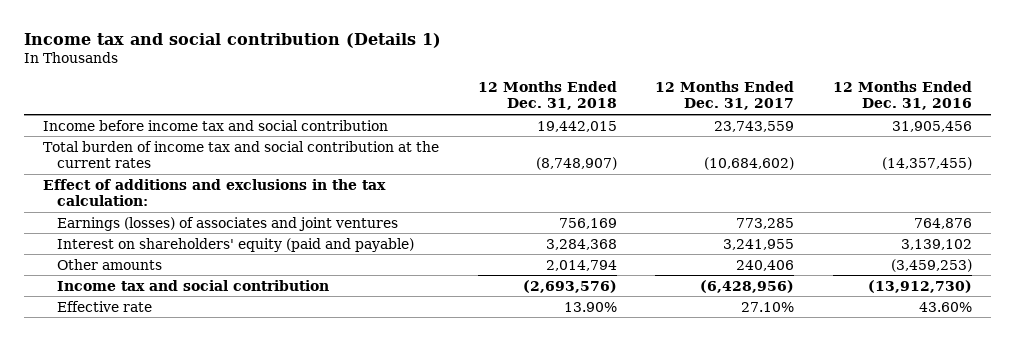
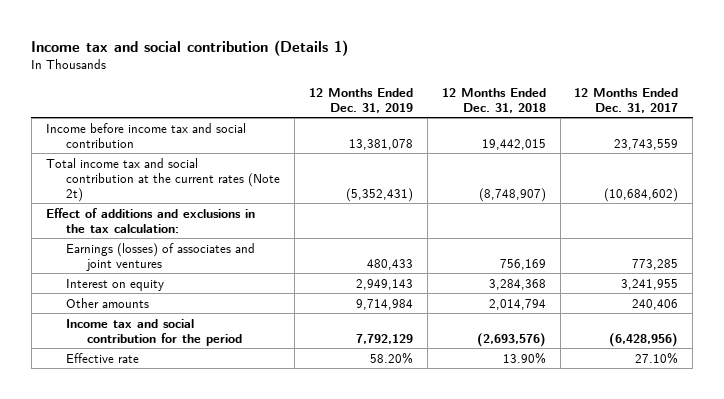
[832,81,972,111] 12 Months Ended Dec. 31, 2016 -> none
none -> [309,87,414,113] 12 Months Ended Dec. 31, 2019
[43,140,440,168] Total burden of income tax and social contribution at the current rates -> [45,157,281,202] Total income tax and social contribution at the current rates (Note 2t)
[57,237,415,252] Interest on shareholders' equity (paid and payable) -> [66,278,165,291] Interest on equity
[57,279,330,291] Income tax and social contribution -> [66,318,242,346] Income tax and social contribution for the period

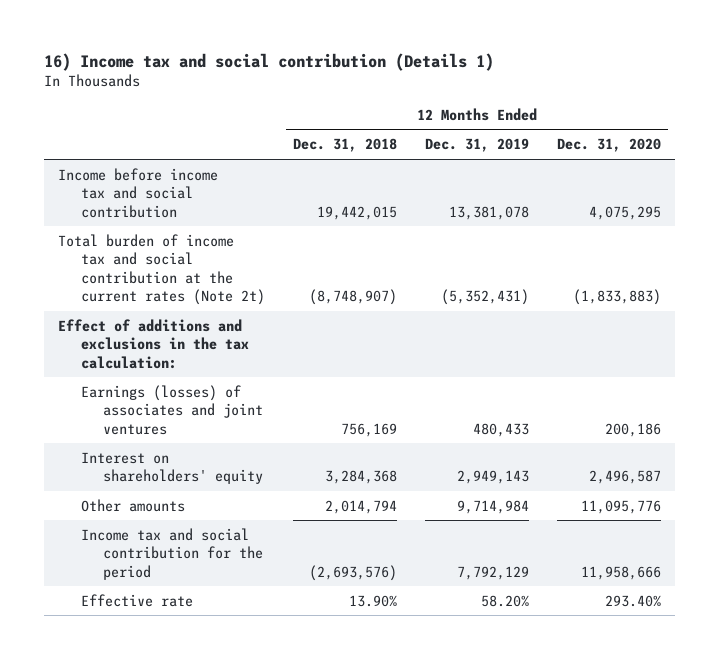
[31,39,349,56] Income tax and social contribution (Details 1) -> [44,52,495,71] 16) Income tax and social contribution (Details 1)
[574,87,679,113] 12 Months Ended Dec. 31, 2017 -> none
none -> [556,138,661,153] Dec. 31, 2020
[45,157,281,202] Total income tax and social contribution at the current rates (Note 2t) -> [58,233,265,306] Total burden of income tax and social contribution at the current rates (Note 2t)
[66,278,165,291] Interest on equity -> [80,451,263,485] Interest on shareholders' equity

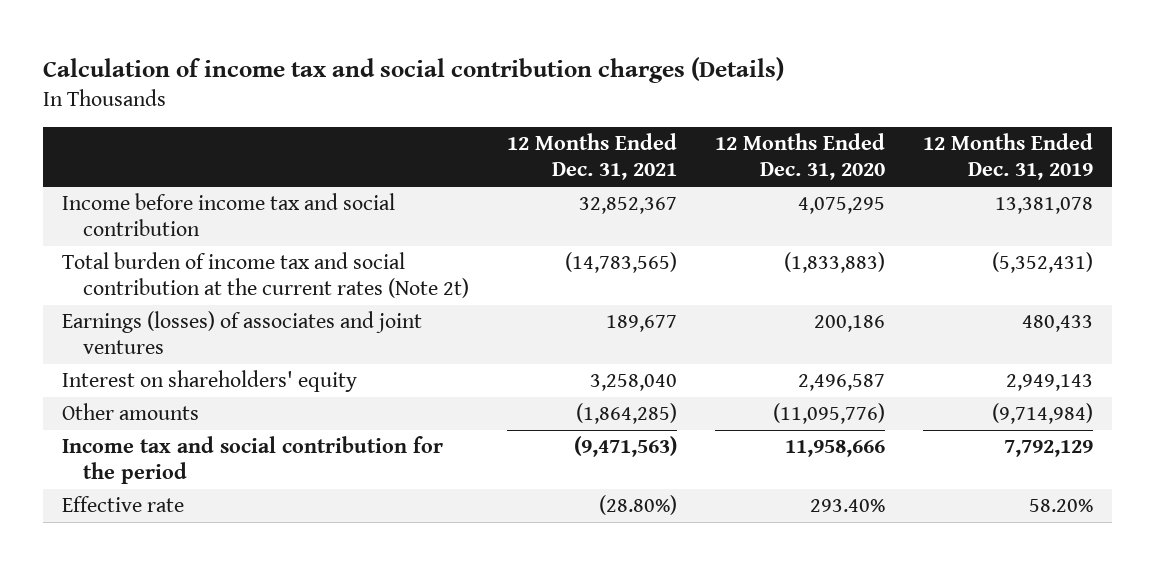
[44,52,495,71] 16) Income tax and social contribution (Details 1) -> [43,56,785,83] Calculation of income tax and social contribution charges (Details)
[292,138,397,153] Dec. 31, 2018 -> none
none -> [507,133,678,181] 12 Months Ended Dec. 31, 2021
[58,318,249,369] Effect of additions and exclusions in the tax calculation: -> none
[456,499,529,514] 9,714,984 -> [992,403,1094,425] (9,714,984)
[580,499,661,514] 11,095,776 -> [773,403,886,425] (11,095,776)

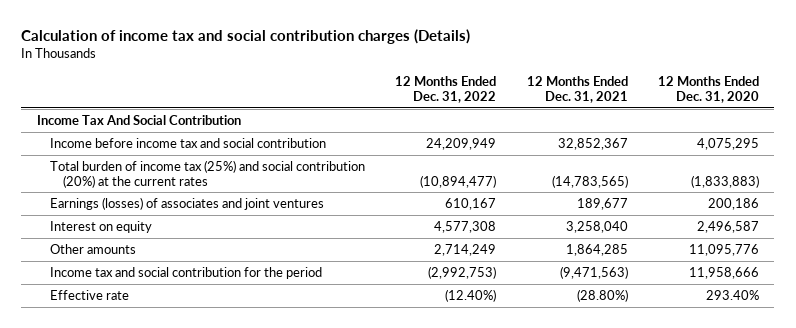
[923,133,1094,181] 12 Months Ended Dec. 31, 2019 -> none
none -> [395,75,497,103] 12 Months Ended Dec. 31, 2022
none -> [36,114,241,125] Income Tax And Social Contribution
[62,252,470,299] Total burden of income tax and social contribution at the current rates (Note 2t) -> [49,159,365,188] Total burden of income tax (25%) and social contribution (20%) at the current rates
[62,370,358,393] Interest on shareholders' equity -> [49,220,152,233] Interest on equity
[576,403,678,425] (1,864,285) -> [565,243,628,256] 1,864,285
[773,403,886,425] (11,095,776) -> [688,243,759,256] 11,095,776

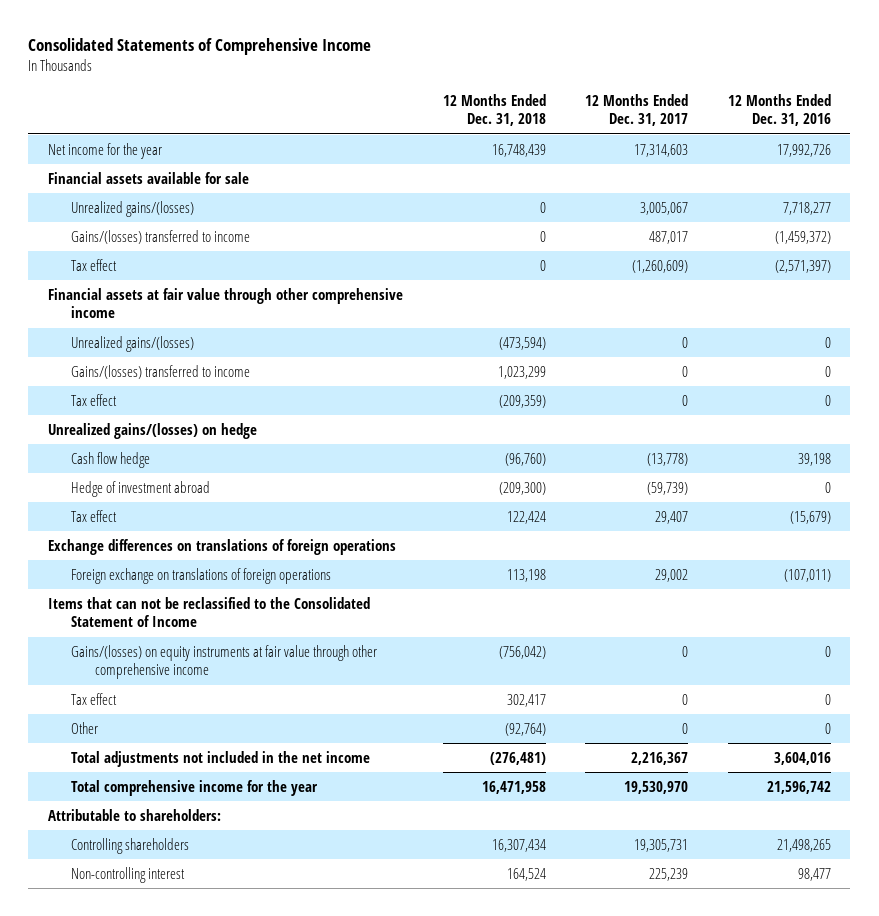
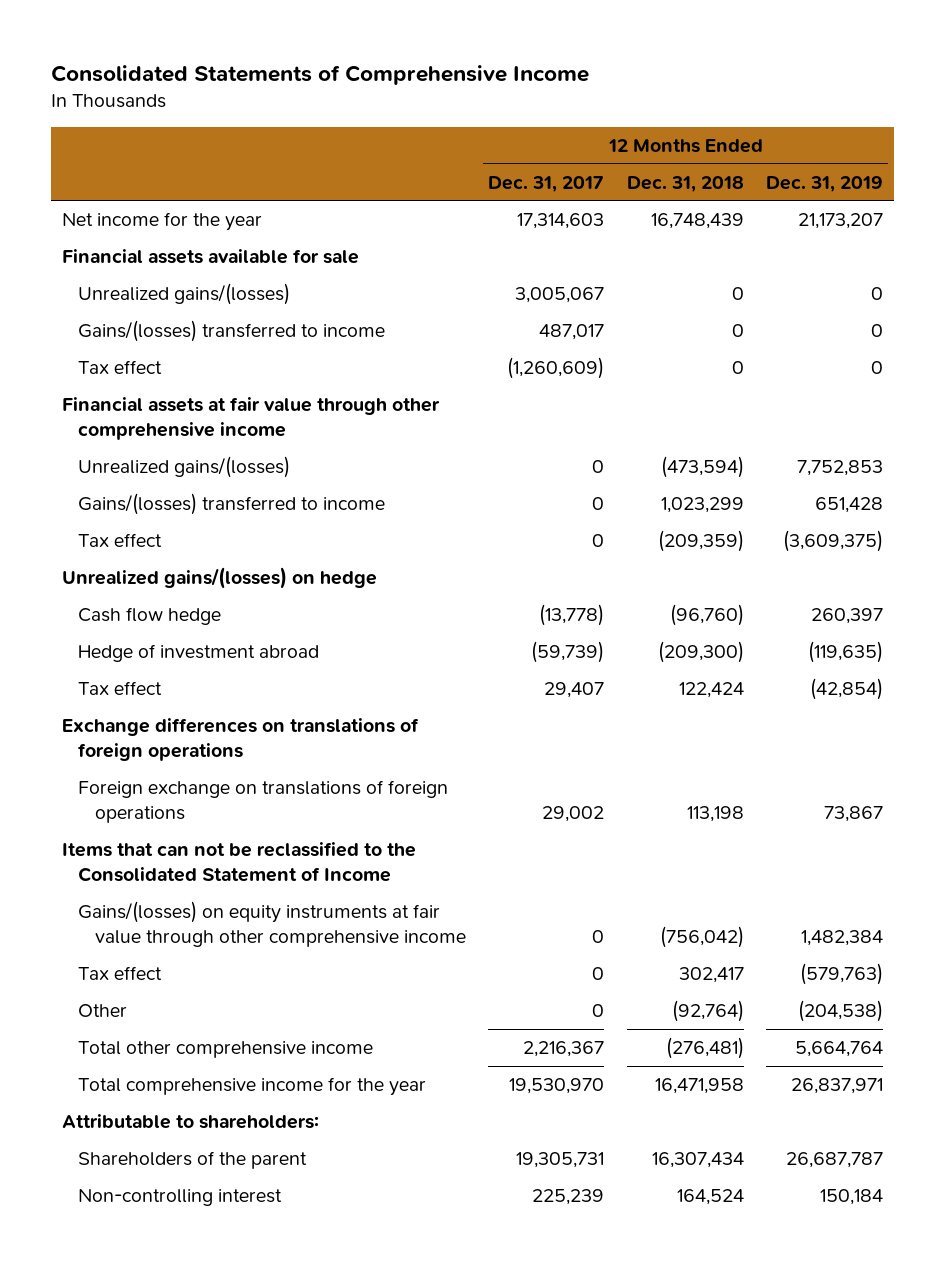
[727,94,831,127] 12 Months Ended Dec. 31, 2016 -> none
none -> [765,175,883,192] Dec. 31, 2019
[71,750,371,767] Total adjustments not included in the net income -> [78,1041,374,1059] Total other comprehensive income
[71,837,190,854] Controlling shareholders -> [78,1151,308,1170] Shareholders of the parent

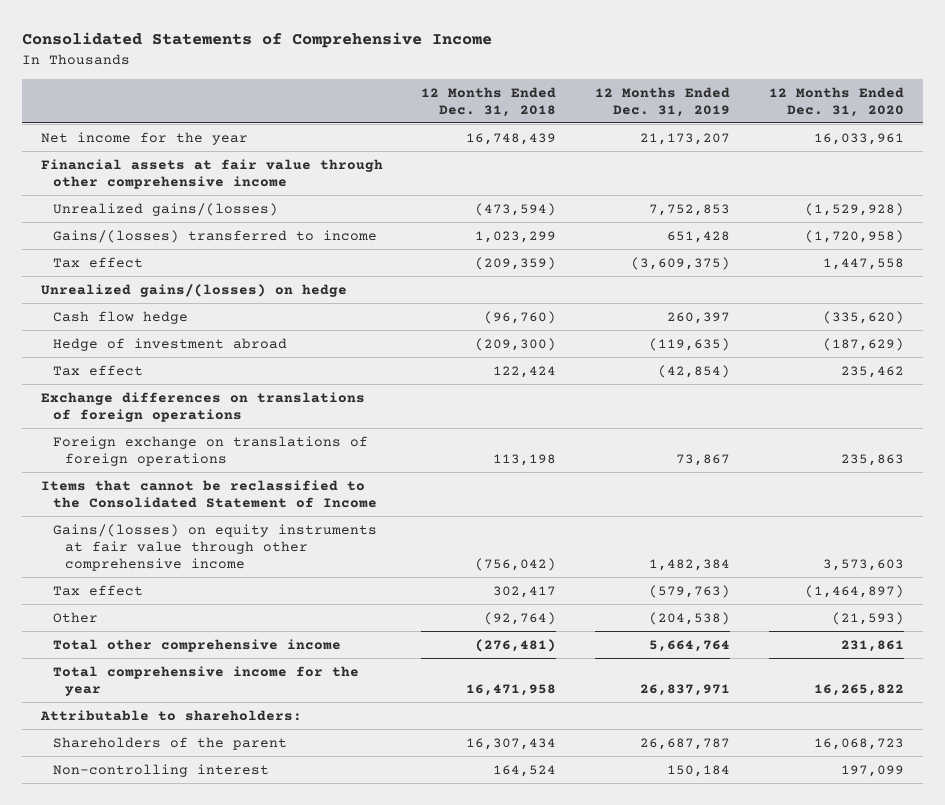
[488,175,605,192] Dec. 31, 2017 -> none
none -> [768,86,904,117] 12 Months Ended Dec. 31, 2020
[61,249,359,265] Financial assets available for sale -> none
[78,283,291,306] Unrealized gains/(losses) -> none
[78,320,386,343] Gains/(losses) transferred to income -> none
[78,360,163,375] Tax effect -> none
[61,842,416,883] Items that can not be reclassified to the Consolidated Statement of Income -> [40,479,377,508] Items that cannot be reclassified to the Consolidated Statement of Income

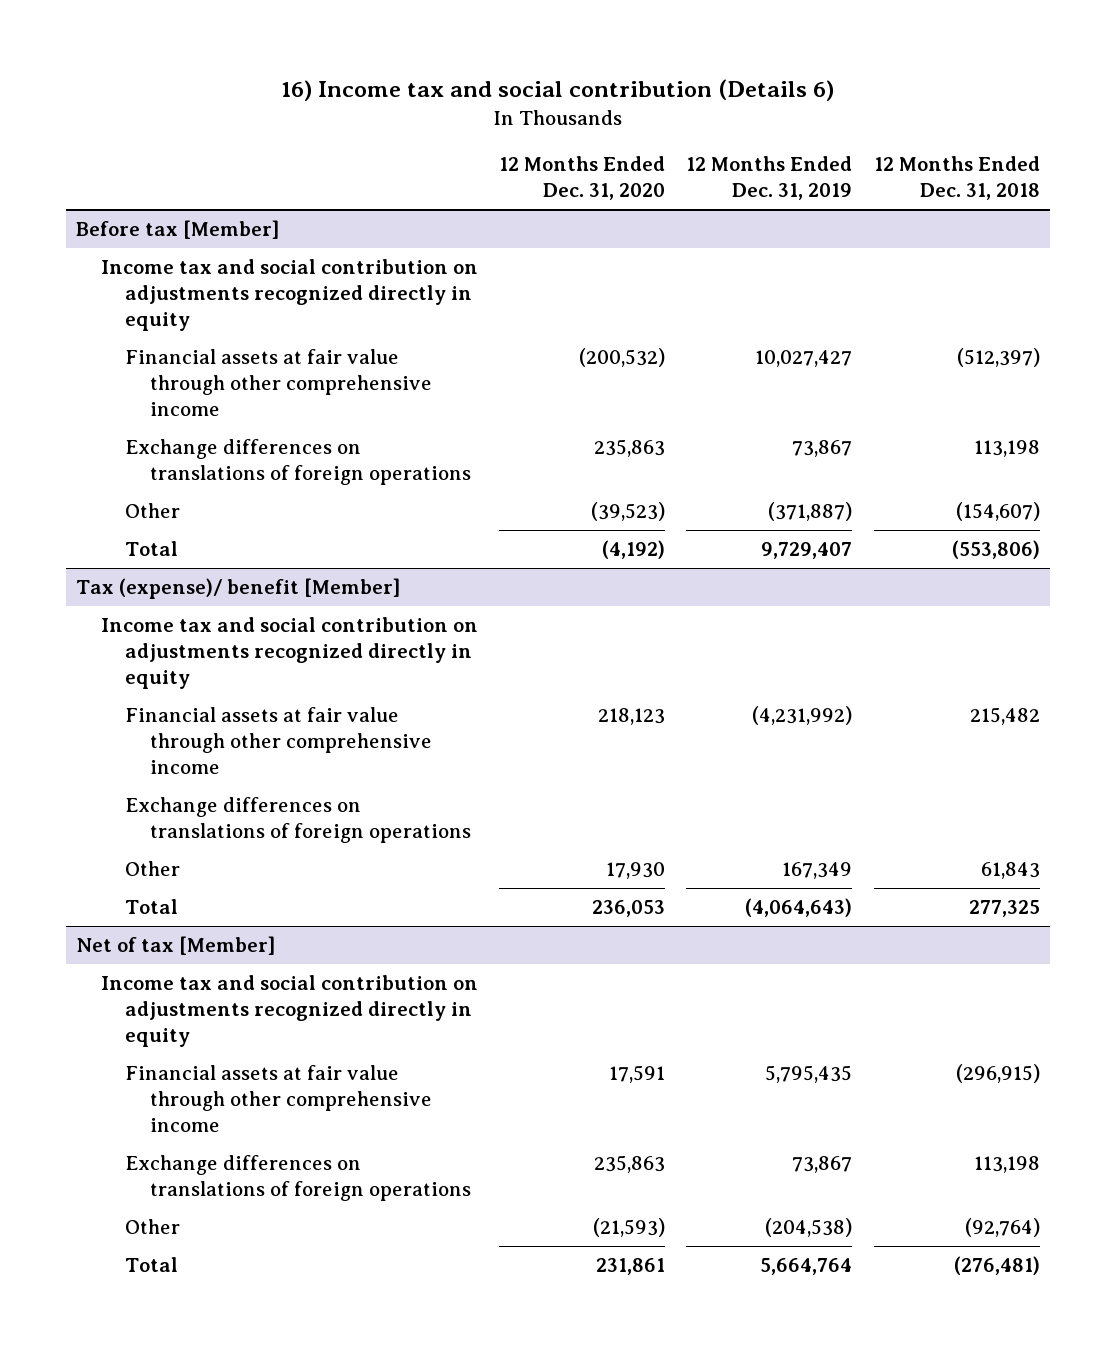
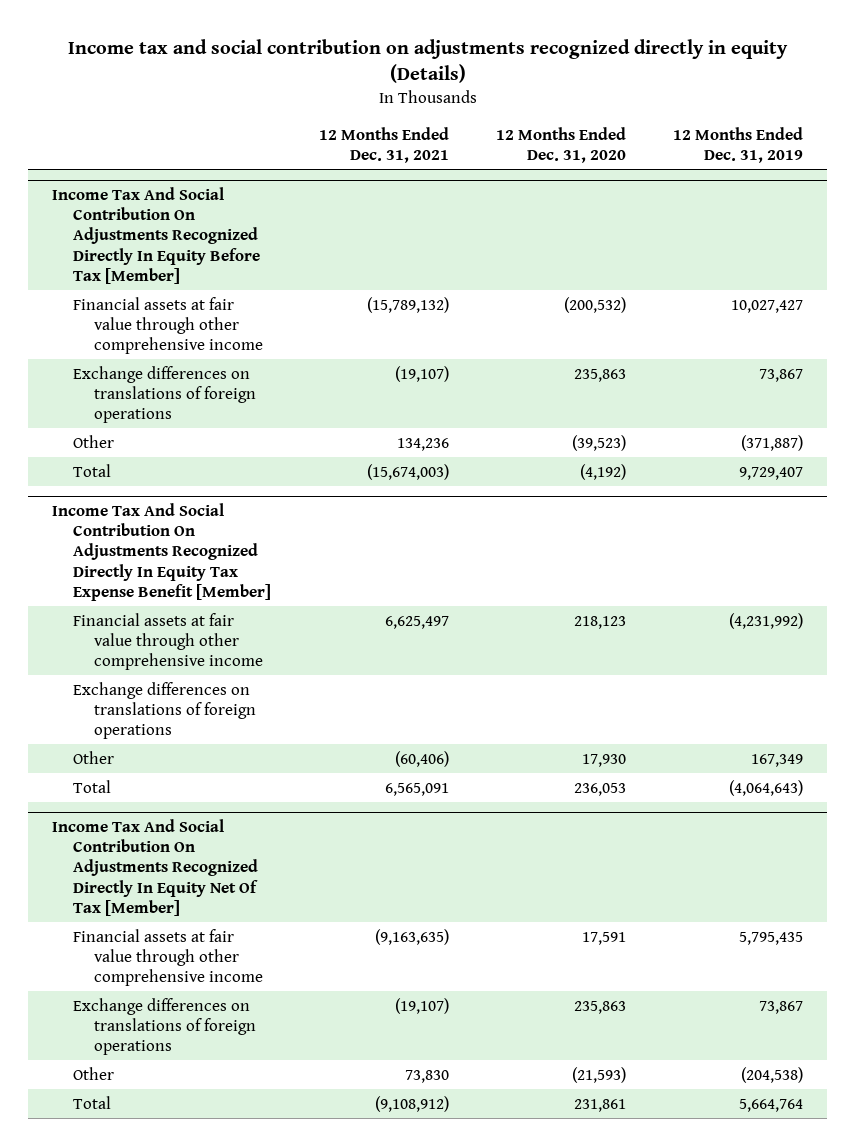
[280,79,834,102] 16) Income tax and social contribution (Details 6) -> [67,39,788,84] Income tax and social contribution on adjustments recognized directly in equity (Details)
[873,156,1040,201] 12 Months Ended Dec. 31, 2018 -> none
none -> [318,126,449,163] 12 Months Ended Dec. 31, 2021
[100,259,478,332] Income tax and social contribution on adjustments recognized directly in equity -> none
[76,220,280,240] Before tax [Member] -> [51,186,261,285] Income Tax And Social Contribution On Adjustments Recognized Directly In Equity Before Tax [Member]
[100,617,478,690] Income tax and social contribution on adjustments recognized directly in equity -> none
[76,578,401,600] Tax (expense)/ benefit [Member] -> [51,502,272,602] Income Tax And Social Contribution On Adjustments Recognized Directly In Equity Tax Expense Benefit [Member]
[100,975,478,1048] Income tax and social contribution on adjustments recognized directly in equity -> none
[76,936,276,956] Net of tax [Member] -> [51,818,259,917] Income Tax And Social Contribution On Adjustments Recognized Directly In Equity Net Of Tax [Member]

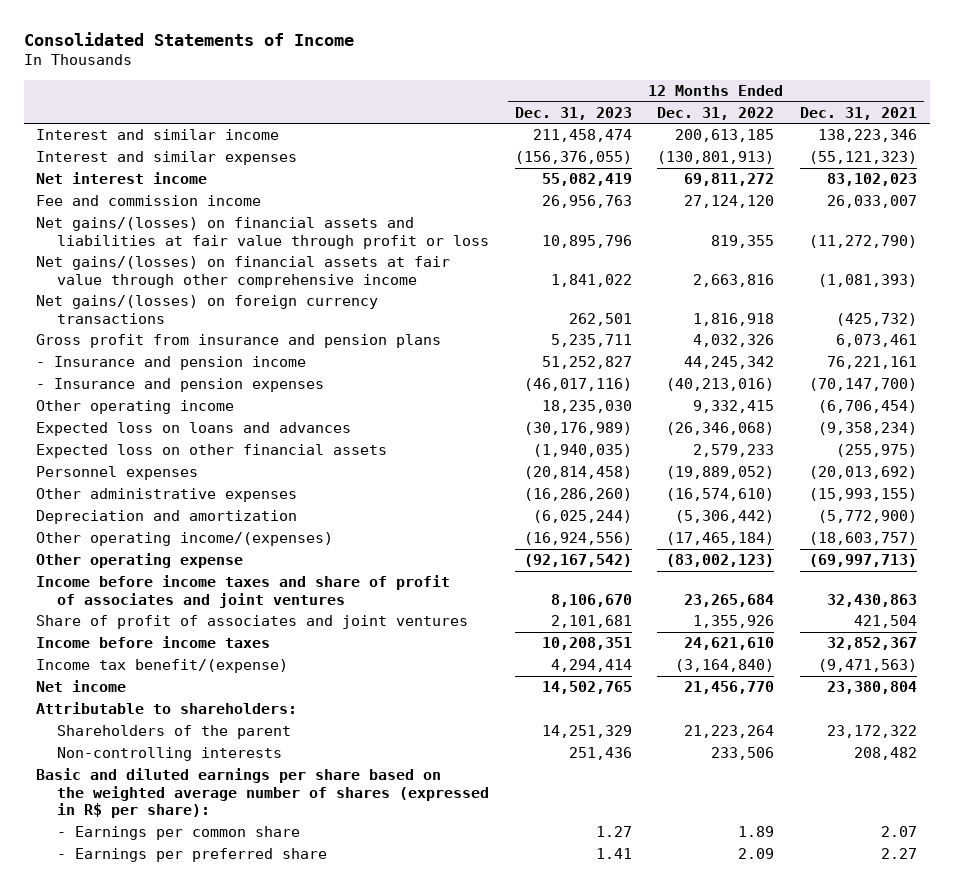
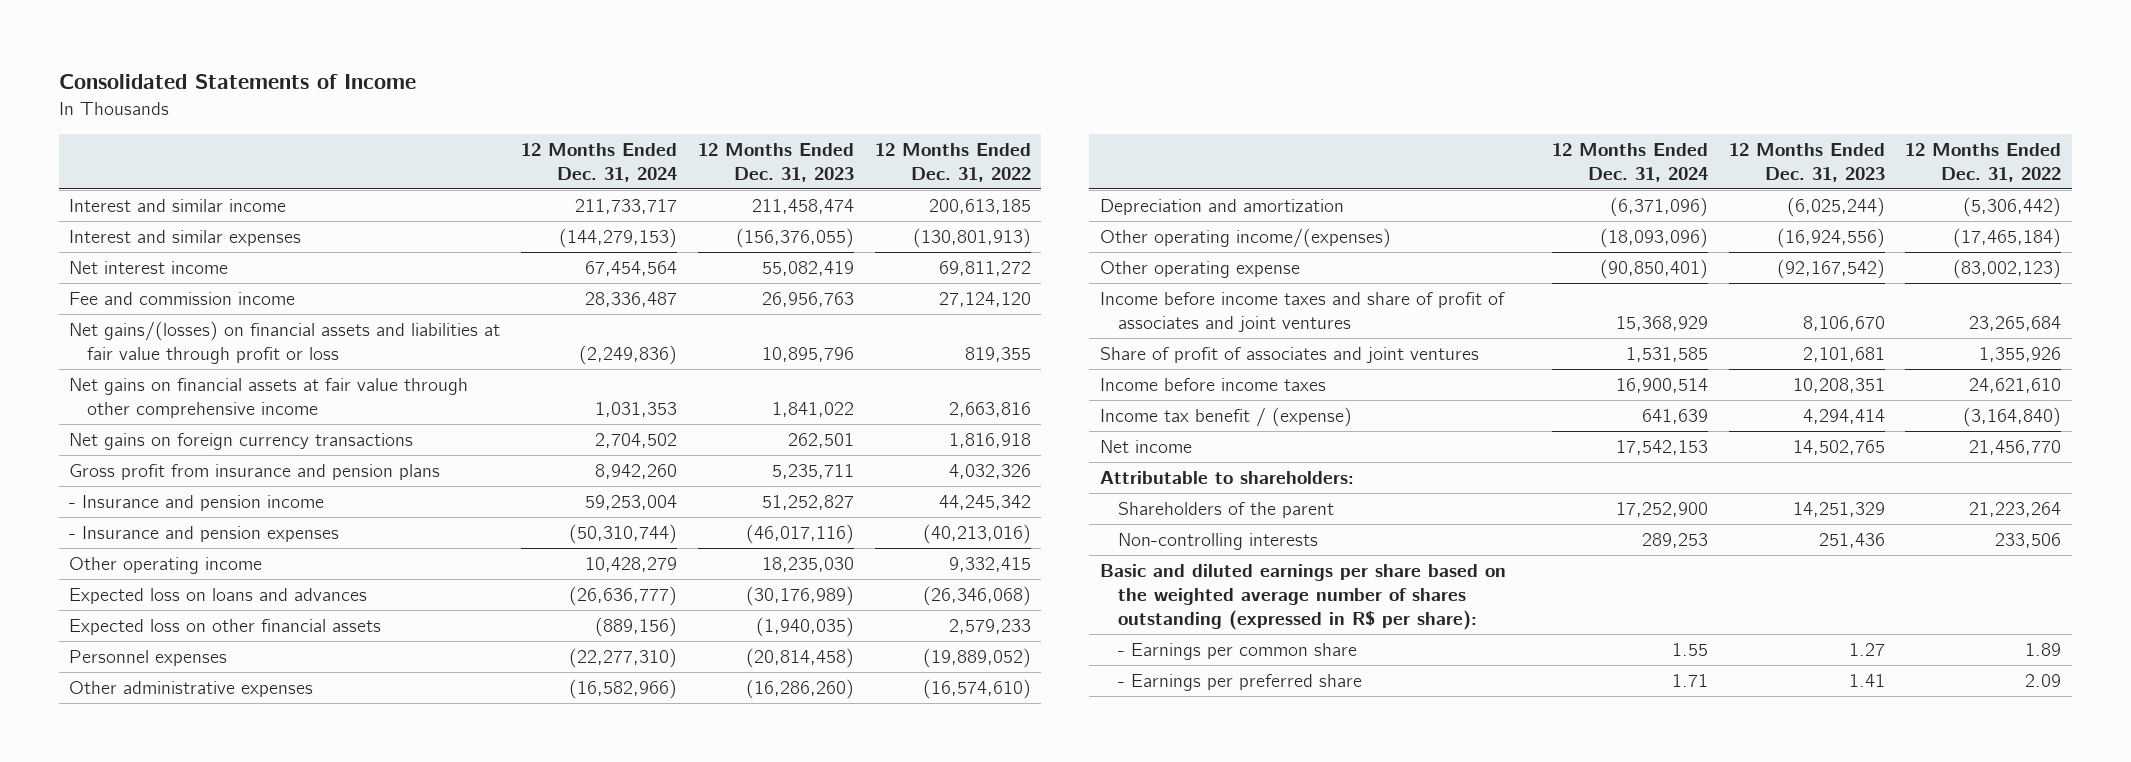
[800,106,918,120] Dec. 31, 2021 -> none
none -> [521,142,678,182] 12 Months Ended Dec. 31, 2024
[36,256,451,288] Net gains/(losses) on financial assets at fair value through other comprehensive income -> [69,377,469,418] Net gains on financial assets at fair value through other comprehensive income
[36,295,379,324] Net gains/(losses) on foreign currency transactions -> [69,432,414,450] Net gains on foreign currency transactions
[36,659,289,674] Income tax benefit/(expense) -> [1099,406,1352,427] Income tax benefit / (expense)
[36,768,489,819] Basic and diluted earnings per share based on the weighted average number of shares (expressed in R$ per share): -> [1099,563,1506,631] Basic and diluted earnings per share based on the weighted average number of shares outstanding (expressed in R$ per share):

